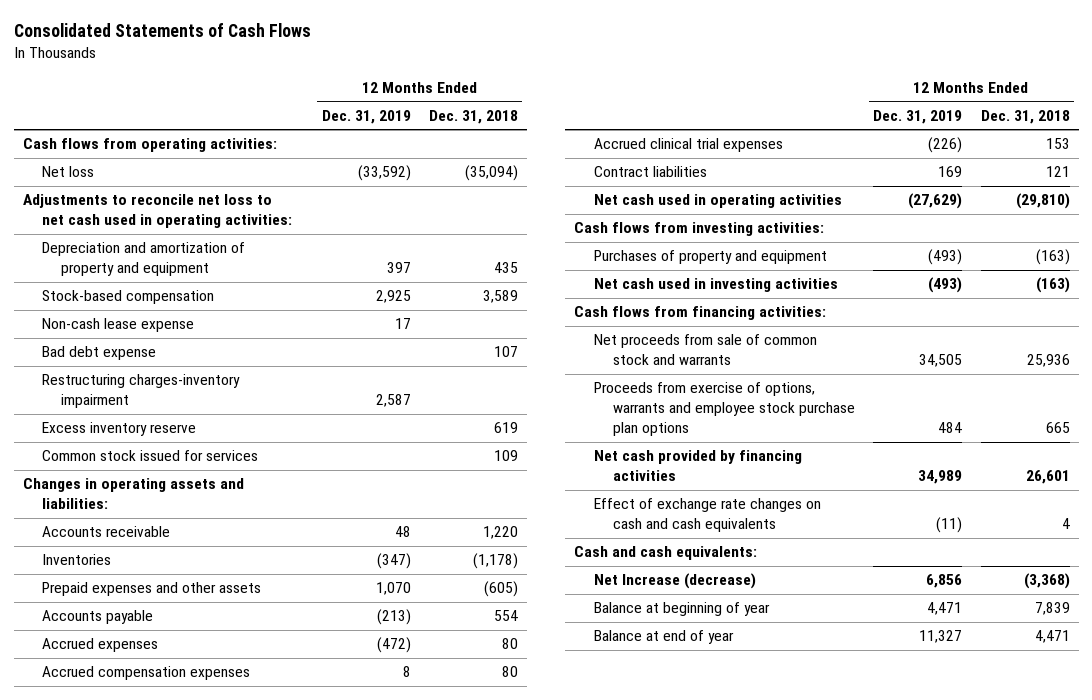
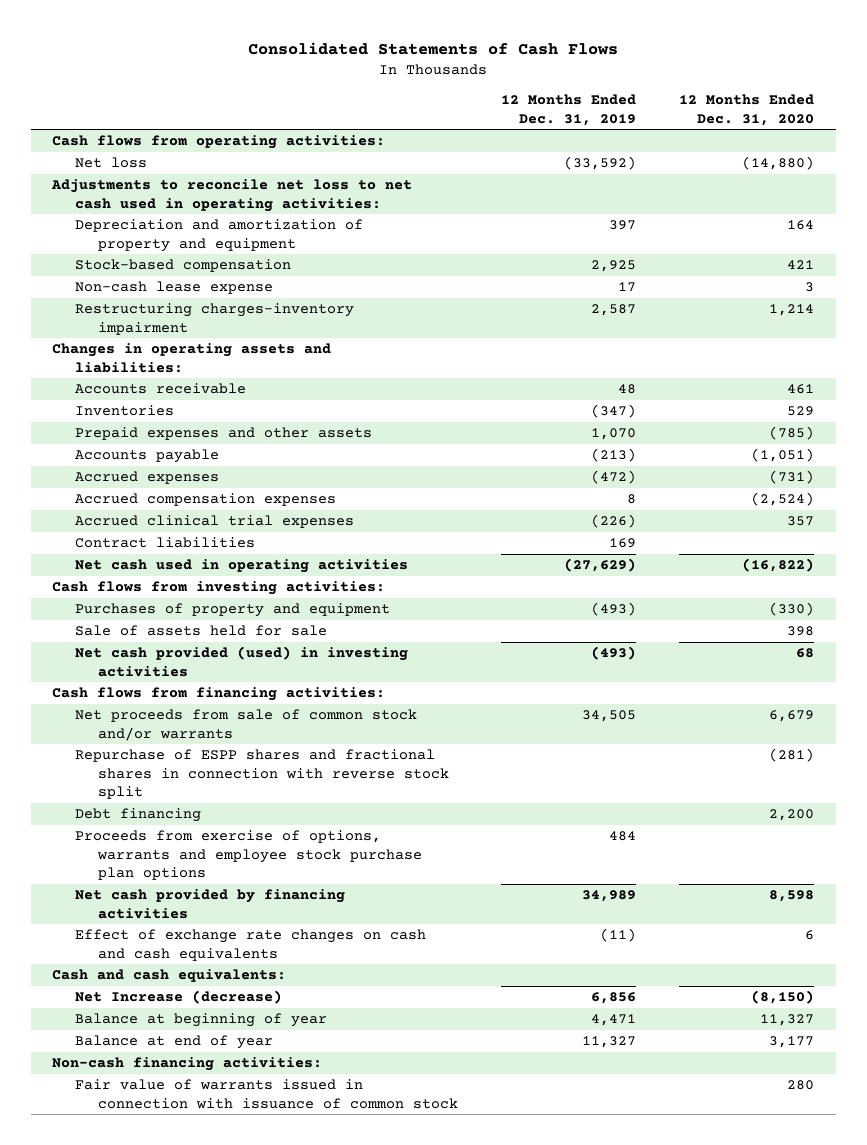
[428,109,518,124] Dec. 31, 2018 -> none
none -> [679,94,815,126] 12 Months Ended Dec. 31, 2020
[41,346,156,361] Bad debt expense -> none
[41,422,196,437] Excess inventory reserve -> none
[41,450,258,462] Common stock issued for services -> none
none -> [75,625,328,637] Sale of assets held for sale
[593,278,838,293] Net cash used in investing activities -> [75,646,409,677] Net cash provided (used) in investing activities
[593,334,817,366] Net proceeds from sale of common stock and warrants -> [75,709,418,741] Net proceeds from sale of common stock and/or warrants
none -> [75,749,450,800] Repurchase of ESPP shares and fractional shares in connection with reverse stock split
none -> [75,808,202,823] Debt financing
none -> [52,1057,323,1072] Non-cash financing activities:
none -> [75,1079,459,1109] Fair value of warrants issued in connection with issuance of common stock

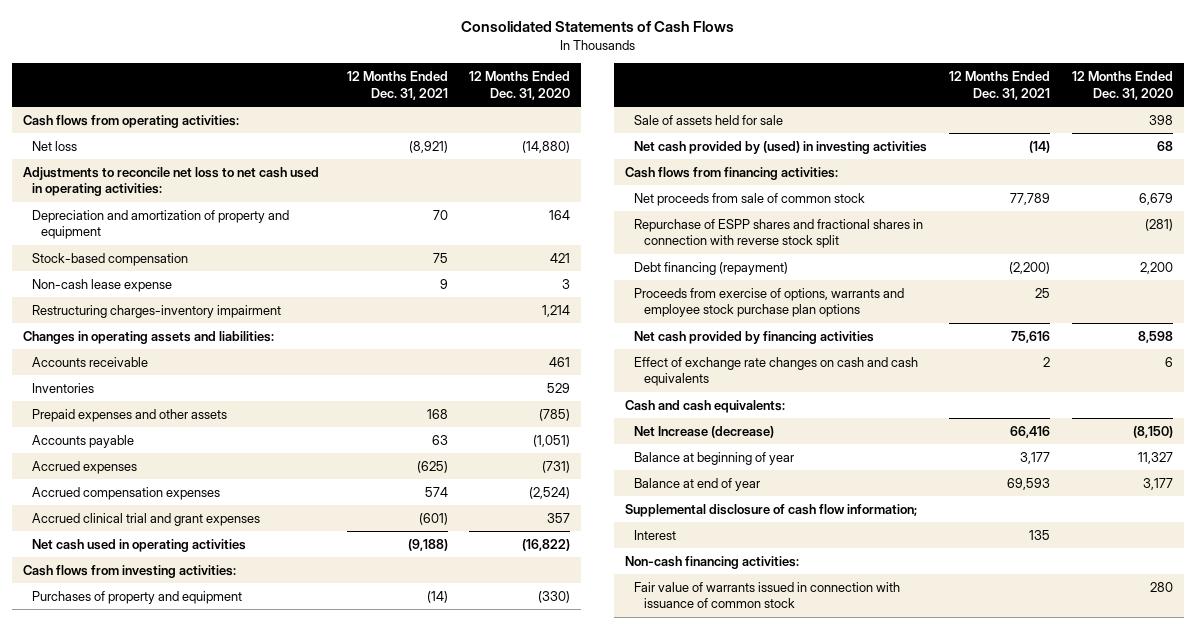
[501,94,637,126] 12 Months Ended Dec. 31, 2019 -> none
none -> [346,71,448,100] 12 Months Ended Dec. 31, 2021
[75,537,256,549] Contract liabilities -> none
[75,515,355,529] Accrued clinical trial expenses -> [32,512,261,526] Accrued clinical trial and grant expenses
[75,646,409,677] Net cash provided (used) in investing activities -> [634,140,928,154] Net cash provided by (used) in investing activities
[75,709,418,741] Net proceeds from sale of common stock and/or warrants -> [634,192,866,206] Net proceeds from sale of common stock
[75,808,202,823] Debt financing -> [634,261,789,275] Debt financing (repayment)
none -> [625,503,918,517] Supplemental disclosure of cash flow information;
none -> [634,529,677,540] Interest

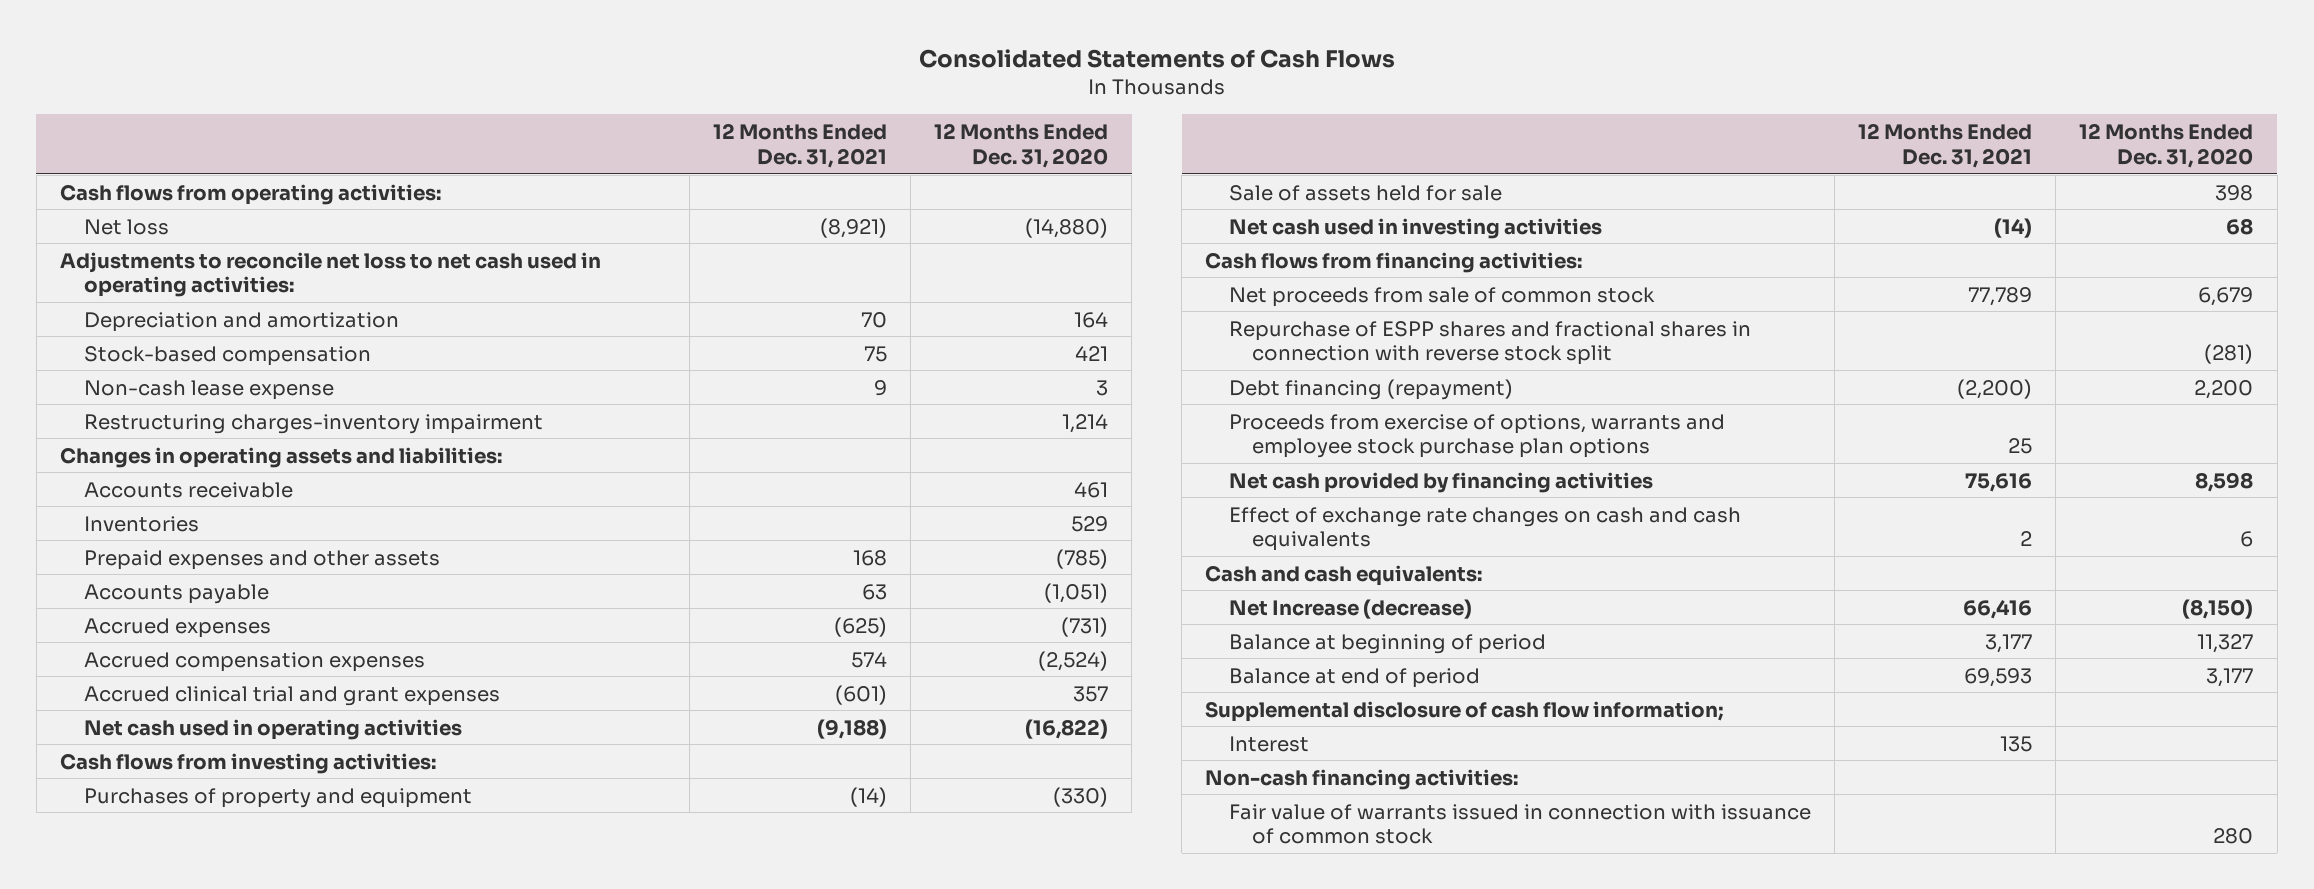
[32,209,290,240] Depreciation and amortization of property and equipment -> [83,311,399,332] Depreciation and amortization
[634,140,928,154] Net cash provided by (used) in investing activities -> [1228,217,1602,239] Net cash used in investing activities
[634,451,795,465] Balance at beginning of year -> [1228,633,1546,654] Balance at beginning of period
[634,477,761,491] Balance at end of year -> [1228,667,1480,688] Balance at end of period

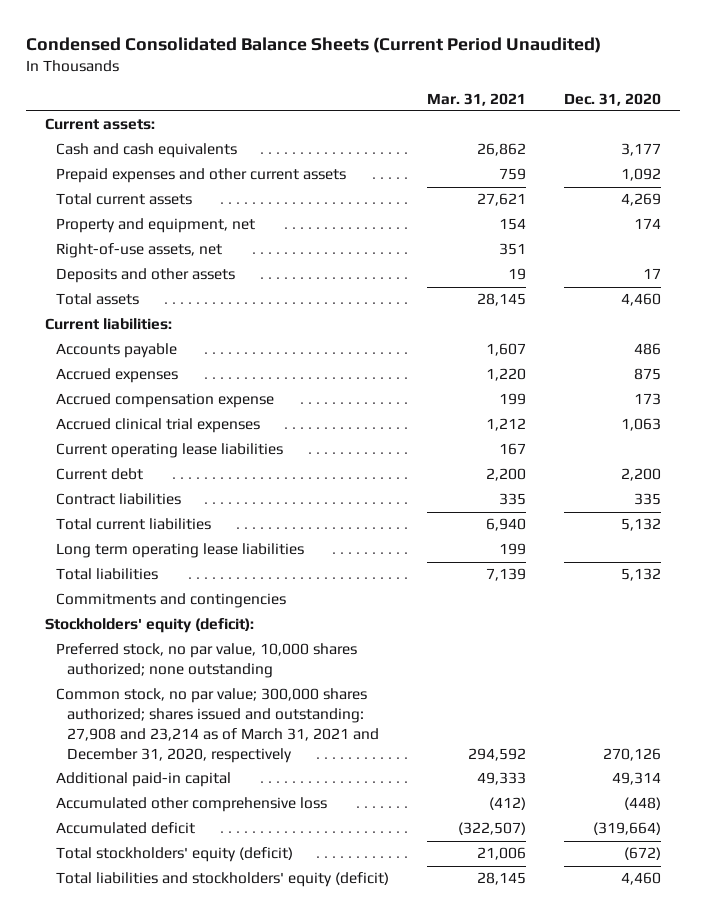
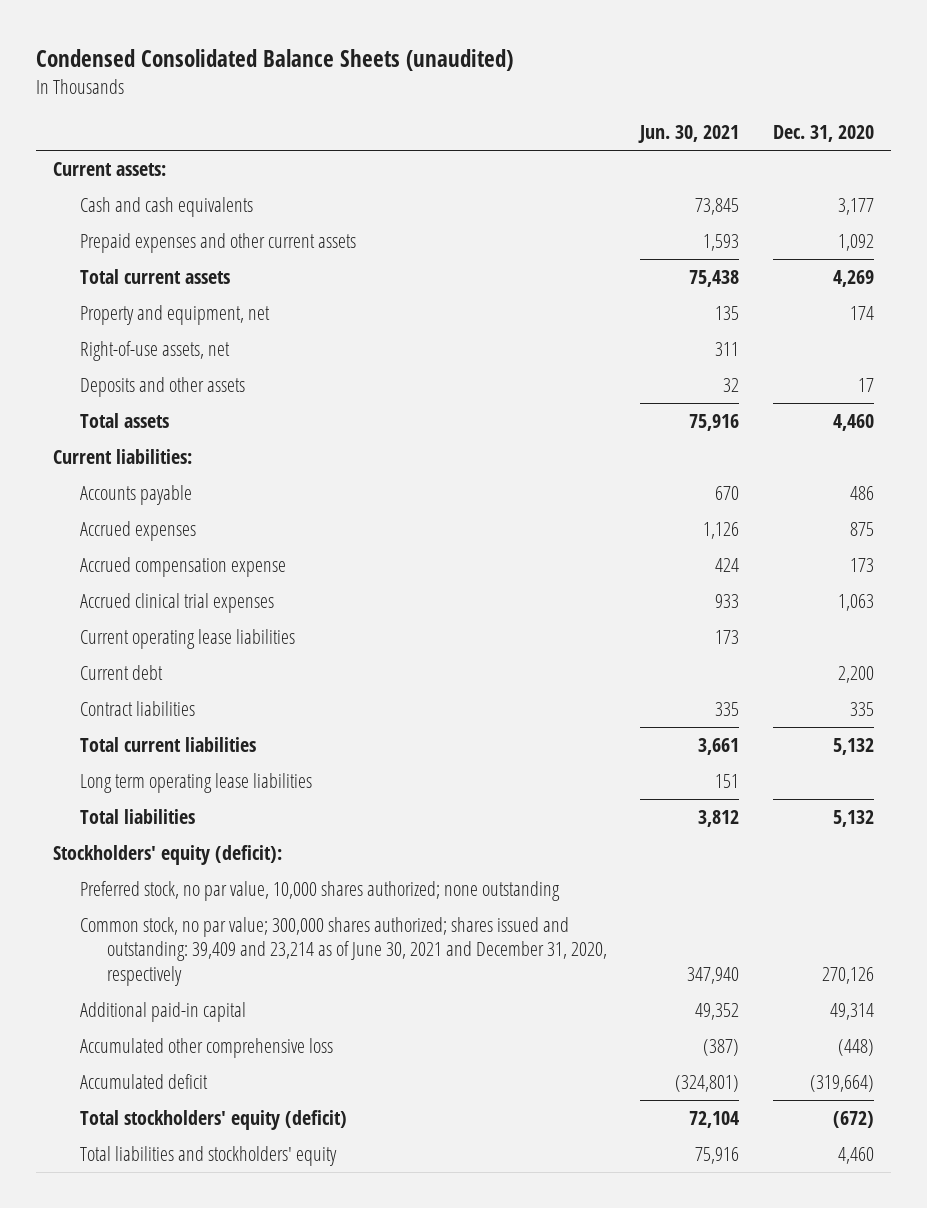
[25,36,601,53] Condensed Consolidated Balance Sheets (Current Period Unaudited) -> [36,49,514,72] Condensed Consolidated Balance Sheets (unaudited)
[426,92,526,106] Mar. 31, 2021 -> none
none -> [638,125,740,144] Jun. 30, 2021
[55,593,286,609] Commitments and contingencies -> none
[55,688,379,763] Common stock, no par value; 300,000 shares authorized; shares issued and outstanding: 27,908 and 23,214 as of March 31, 2021 and December 31, 2020, respectively -> [79,917,607,986] Common stock, no par value; 300,000 shares authorized; shares issued and outstanding: 39,409 and 23,214 as of June 30, 2021 and December 31, 2020, respectively
[55,872,389,888] Total liabilities and stockholders' equity (deficit) -> [79,1146,337,1167] Total liabilities and stockholders' equity

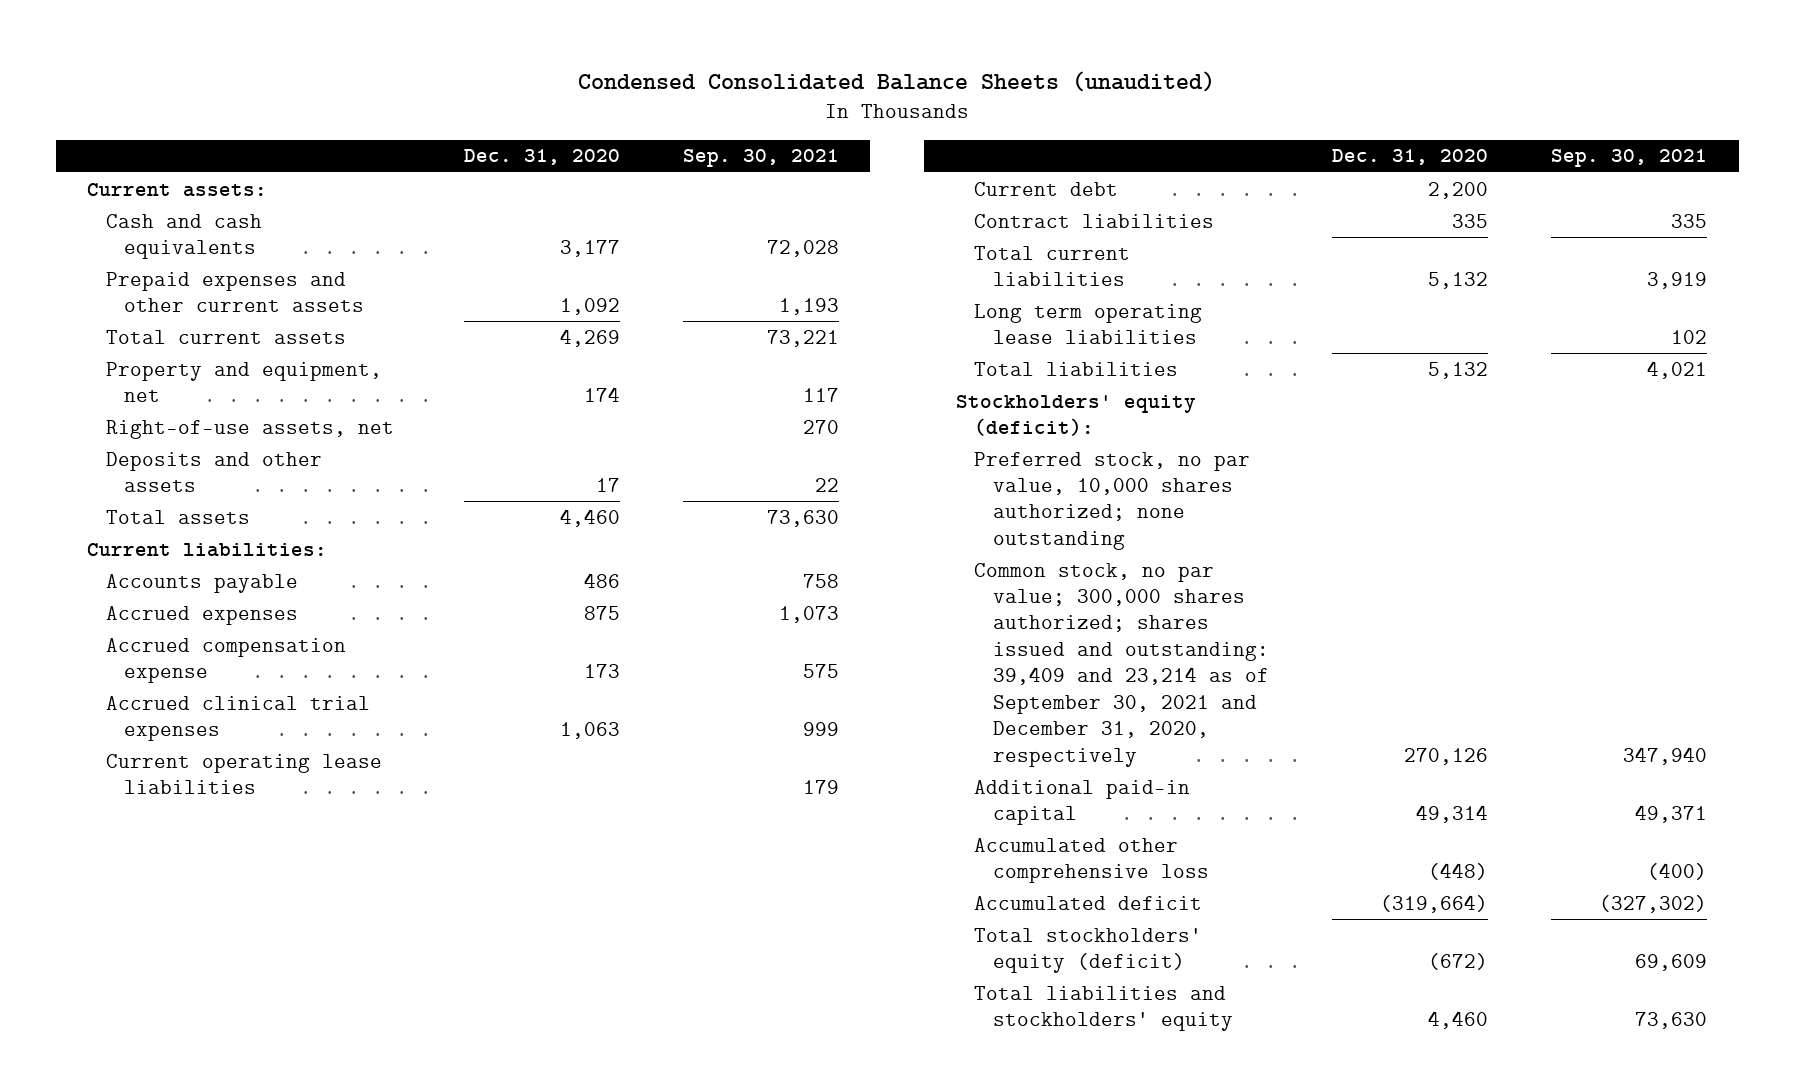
[638,125,740,144] Jun. 30, 2021 -> none
none -> [682,149,839,168] Sep. 30, 2021
[79,917,607,986] Common stock, no par value; 300,000 shares authorized; shares issued and outstanding: 39,409 and 23,214 as of June 30, 2021 and December 31, 2020, respectively -> [974,562,1269,767] Common stock, no par value; 300,000 shares authorized; shares issued and outstanding: 39,409 and 23,214 as of September 30, 2021 and December 31, 2020, respectively

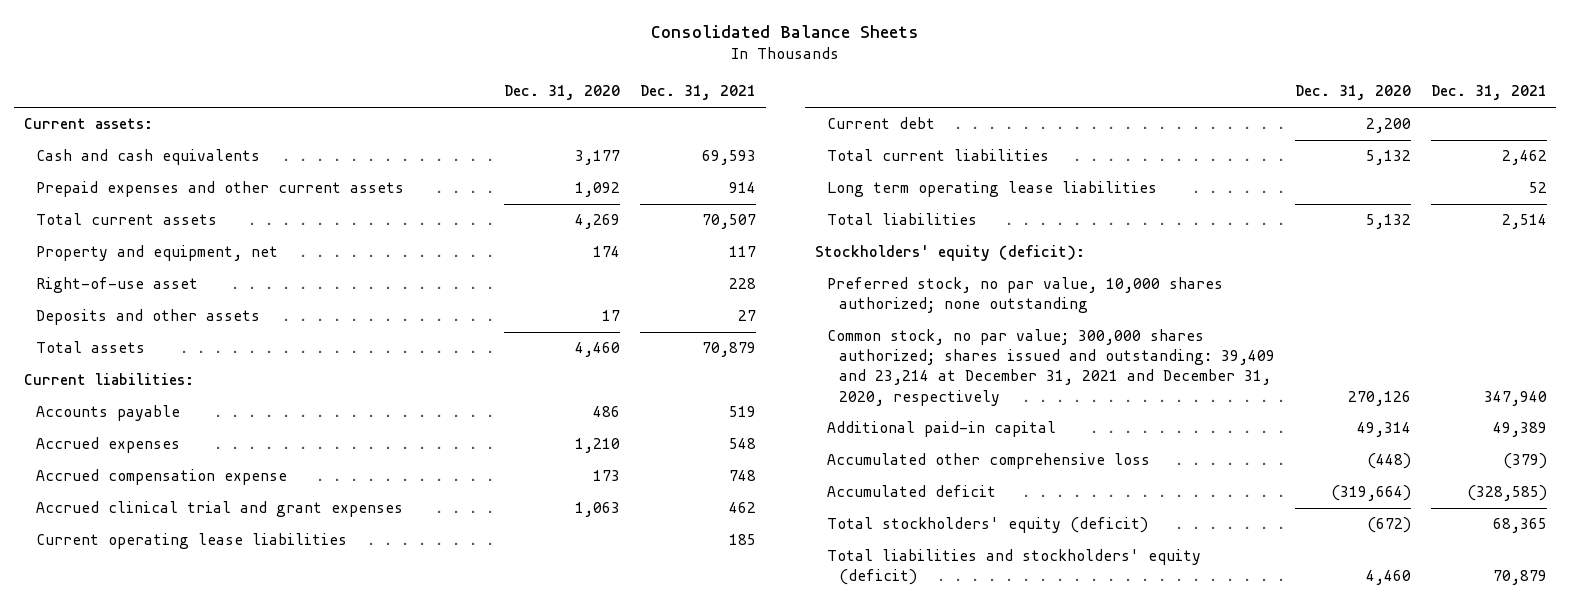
[578,71,1216,93] Condensed Consolidated Balance Sheets (unaudited) -> [651,25,920,39] Consolidated Balance Sheets
[682,149,839,168] Sep. 30, 2021 -> none
none -> [640,85,757,101] Dec. 31, 2021
[105,419,394,439] Right-of-use assets, net -> [36,277,199,294] Right-of-use asset
[583,605,620,620] 875 -> [575,438,621,454] 1,210
[105,695,370,741] Accrued clinical trial expenses -> [36,501,404,518] Accrued clinical trial and grant expenses
[974,213,1215,228] Contract liabilities -> none
[974,562,1269,767] Common stock, no par value; 300,000 shares authorized; shares issued and outstanding: 39,409 and 23,214 as of September 30, 2021 and December 31, 2020, respectively -> [826,329,1276,406] Common stock, no par value; 300,000 shares authorized; shares issued and outstanding: 39,409 and 23,214 at December 31, 2021 and December 31, 2020, respectively
[974,985,1233,1031] Total liabilities and stockholders' equity -> [826,549,1201,586] Total liabilities and stockholders' equity (deficit)

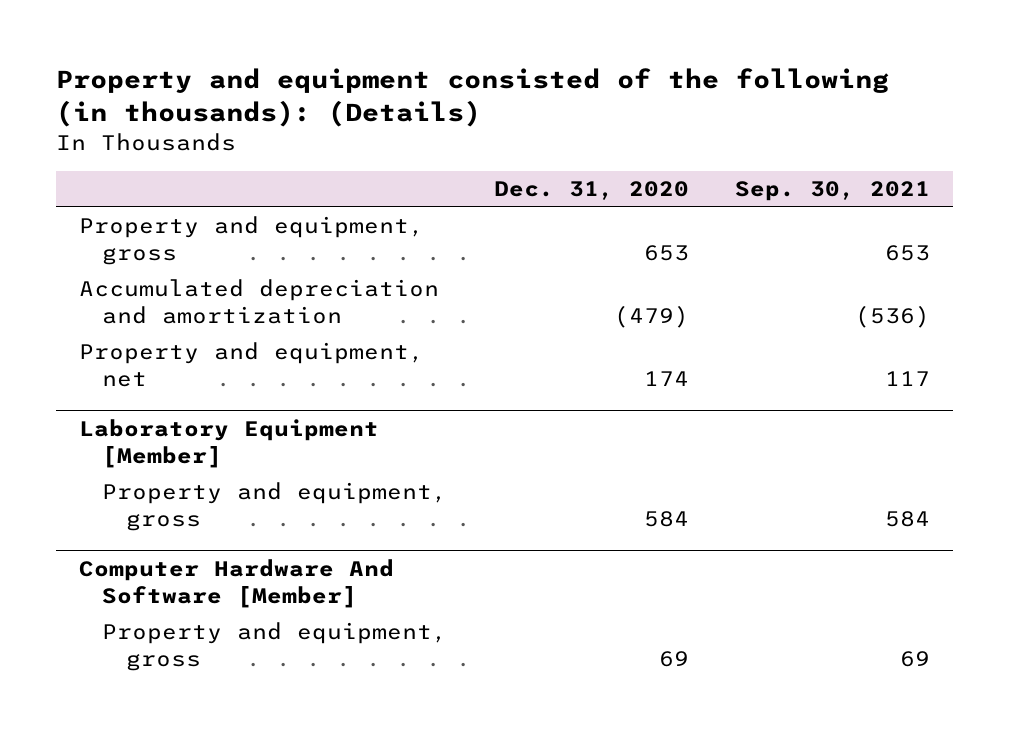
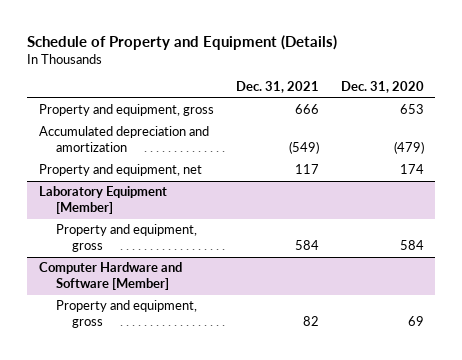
[55,68,889,128] Property and equipment consisted of the following (in thousands): (Details) -> [27,34,338,50] Schedule of Property and Equipment (Details)
[735,181,931,202] Sep. 30, 2021 -> none
none -> [235,81,319,94] Dec. 31, 2021
[78,558,394,609] Computer Hardware And Software [Member] -> [38,262,182,291] Computer Hardware and Software [Member]

